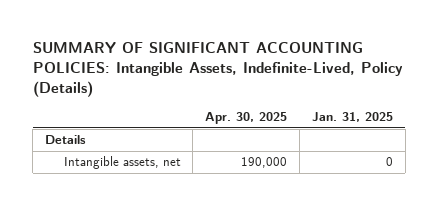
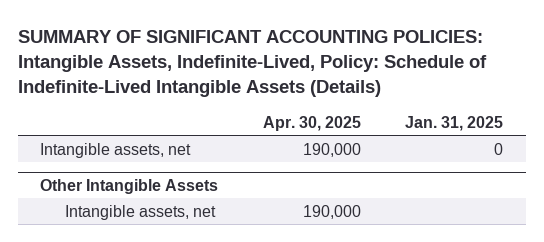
[32,41,403,98] SUMMARY OF SIGNIFICANT ACCOUNTING POLICIES: Intangible Assets, Indefinite-Lived, Policy (Details) -> [18,30,488,98] SUMMARY OF SIGNIFICANT ACCOUNTING POLICIES: Intangible Assets, Indefinite-Lived, Policy: Schedule of Indefinite-Lived Intangible Assets (Details)
[45,135,87,145] Details -> none
none -> [40,178,219,194] Other Intangible Assets
none -> [64,204,216,220] Intangible assets, net

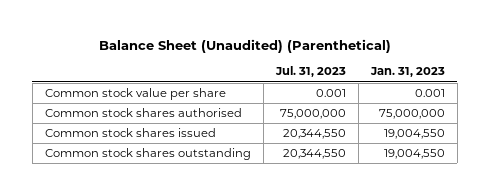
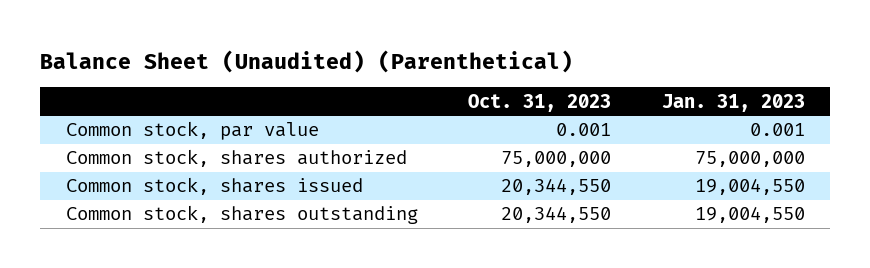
[274,66,346,78] Jul. 31, 2023 -> none
none -> [468,93,612,112] Oct. 31, 2023
[44,88,226,101] Common stock value per share -> [65,121,319,141] Common stock, par value
[44,108,242,118] Common stock shares authorised -> [65,149,407,168] Common stock, shares authorized
[44,128,216,138] Common stock shares issued -> [65,177,363,196] Common stock, shares issued
[44,148,251,161] Common stock shares outstanding -> [65,205,418,225] Common stock, shares outstanding

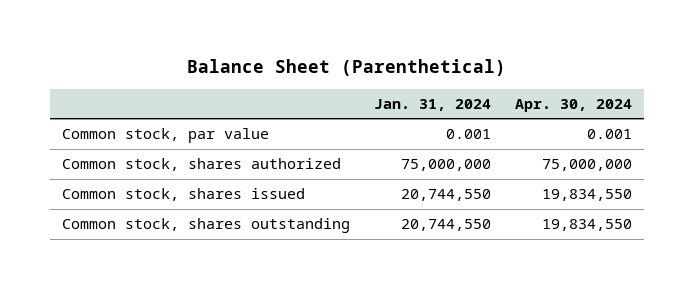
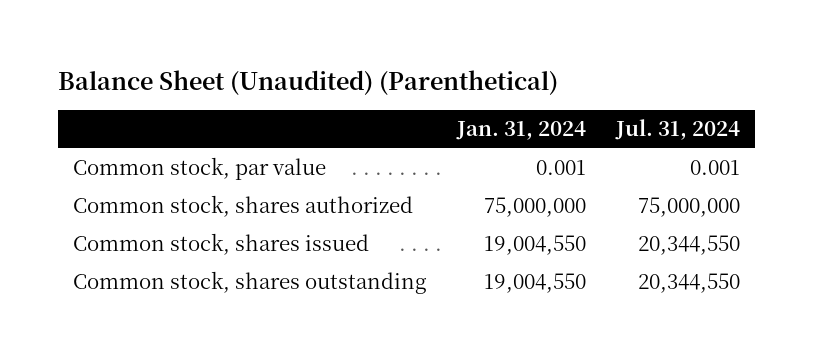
[186,59,506,77] Balance Sheet (Parenthetical) -> [58,69,559,95] Balance Sheet (Unaudited) (Parenthetical)
[514,98,632,112] Apr. 30, 2024 -> none
none -> [614,119,740,141] Jul. 31, 2024
[400,189,491,202] 20,744,550 -> [483,235,586,256] 19,004,550
[400,219,491,232] 20,744,550 -> [483,273,586,294] 19,004,550

